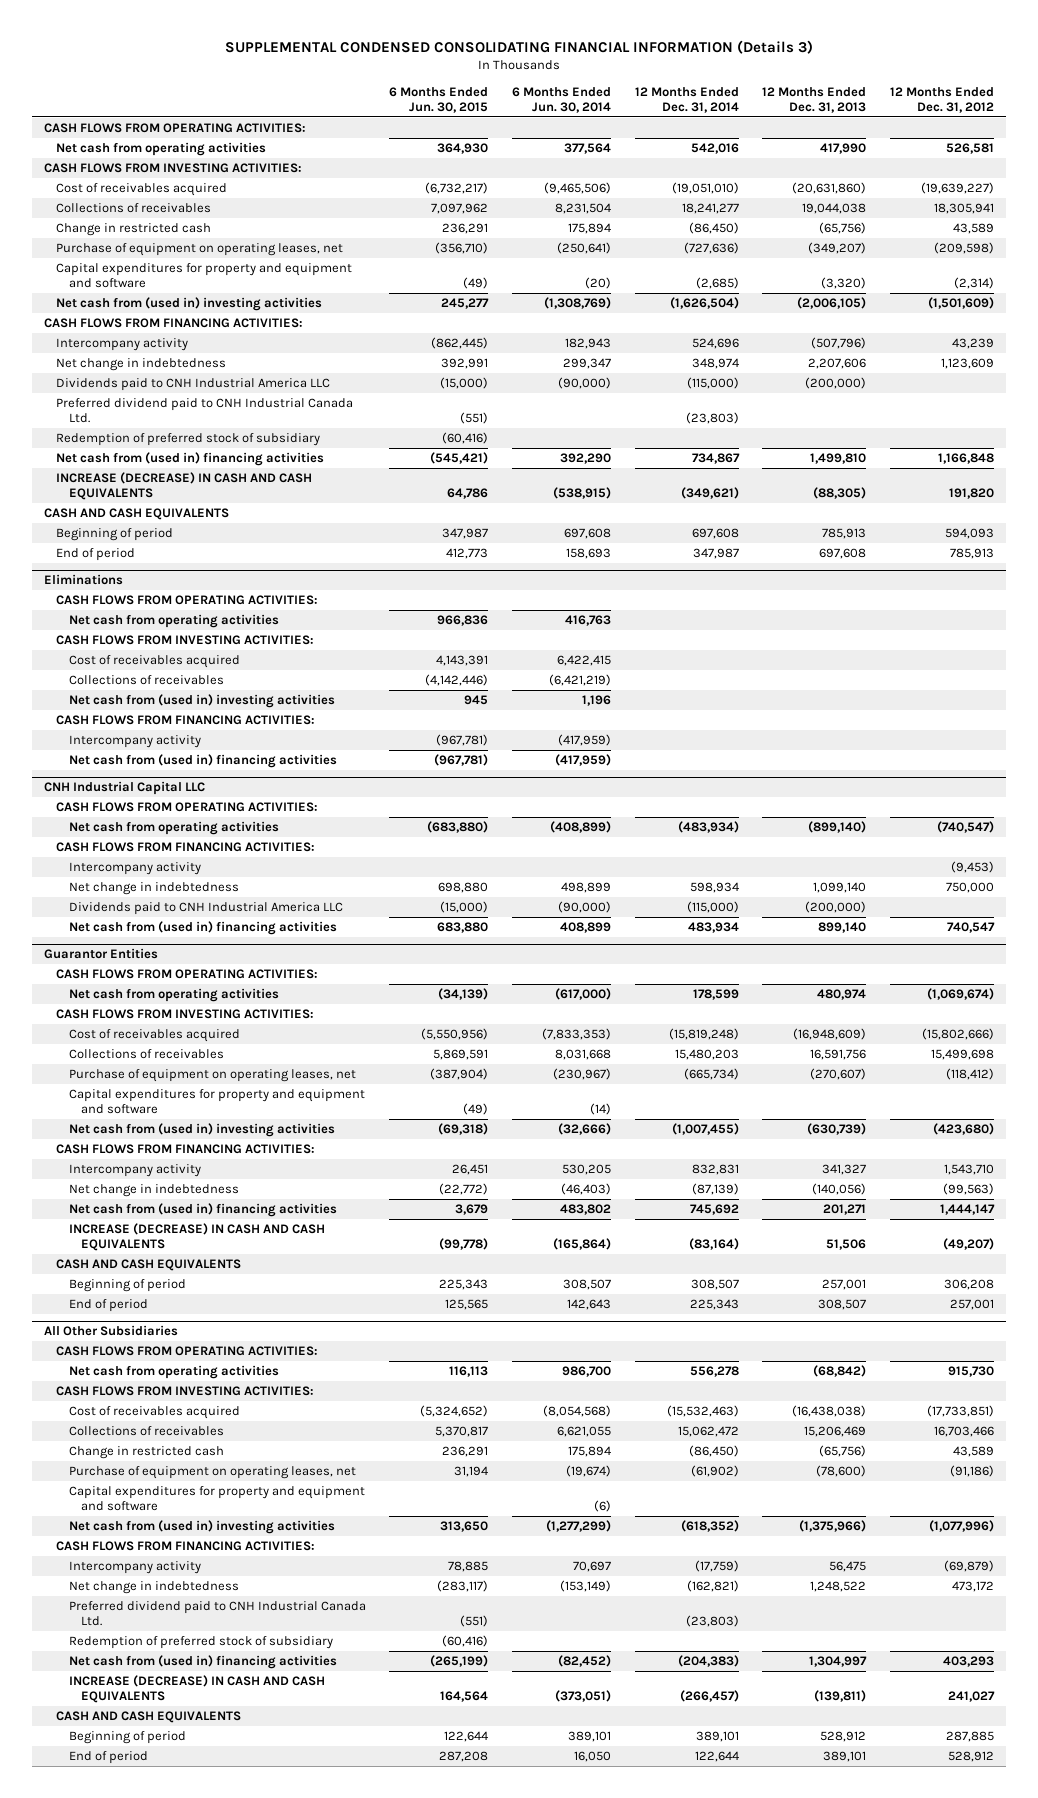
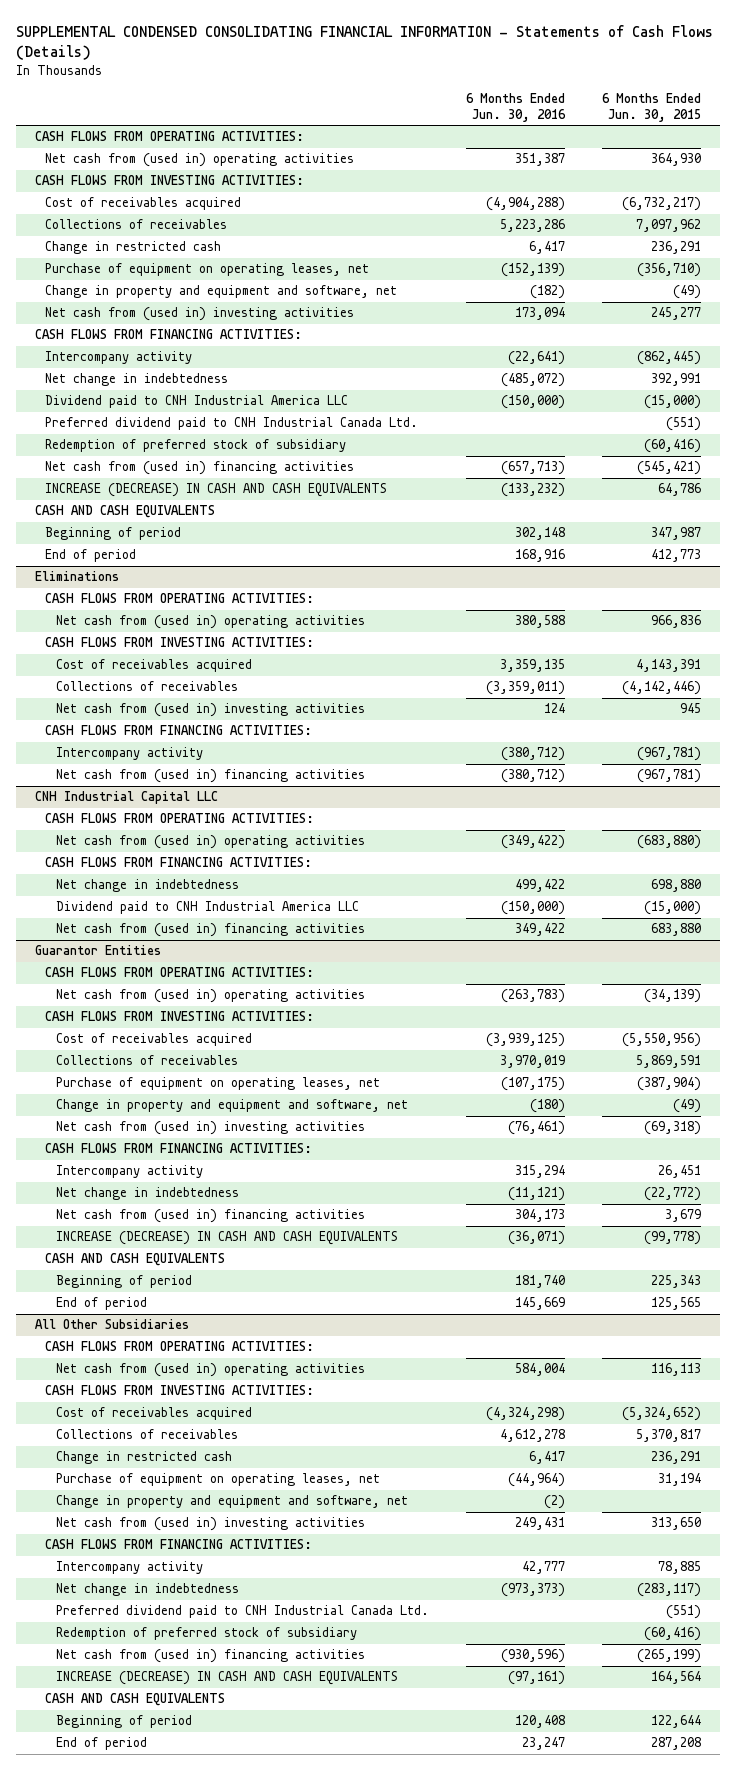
[224,39,813,54] SUPPLEMENTAL CONDENSED CONSOLIDATING FINANCIAL INFORMATION (Details 3) -> [16,24,714,61] SUPPLEMENTAL CONDENSED CONSOLIDATING FINANCIAL INFORMATION - Statements of Cash Flows (Details)
[512,87,612,114] 6 Months Ended Jun. 30, 2014 -> none
[634,87,739,114] 12 Months Ended Dec. 31, 2014 -> none
[762,87,867,114] 12 Months Ended Dec. 31, 2013 -> none
[890,87,995,114] 12 Months Ended Dec. 31, 2012 -> none
none -> [465,93,566,123] 6 Months Ended Jun. 30, 2016
[56,141,267,156] Net cash from operating activities -> [45,153,355,168] Net cash from (used in) operating activities
[56,262,353,288] Capital expenditures for property and equipment and software -> none
none -> [45,285,398,299] Change in property and equipment and software, net
[56,377,331,391] Dividends paid to CNH Industrial America LLC -> [45,395,349,409] Dividend paid to CNH Industrial America LLC
[68,613,279,628] Net cash from operating activities -> [55,615,365,630] Net cash from (used in) operating activities
[68,820,279,835] Net cash from operating activities -> [55,835,365,850] Net cash from (used in) operating activities
[68,861,201,875] Intercompany activity -> none
[68,901,343,915] Dividends paid to CNH Industrial America LLC -> [55,901,359,915] Dividend paid to CNH Industrial America LLC
[68,987,279,1002] Net cash from operating activities -> [55,989,365,1004] Net cash from (used in) operating activities
[68,1088,365,1114] Capital expenditures for property and equipment and software -> none
none -> [55,1099,408,1113] Change in property and equipment and software, net
[68,1364,279,1379] Net cash from operating activities -> [55,1363,365,1378] Net cash from (used in) operating activities
[68,1485,365,1511] Capital expenditures for property and equipment and software -> none
none -> [55,1495,408,1509] Change in property and equipment and software, net

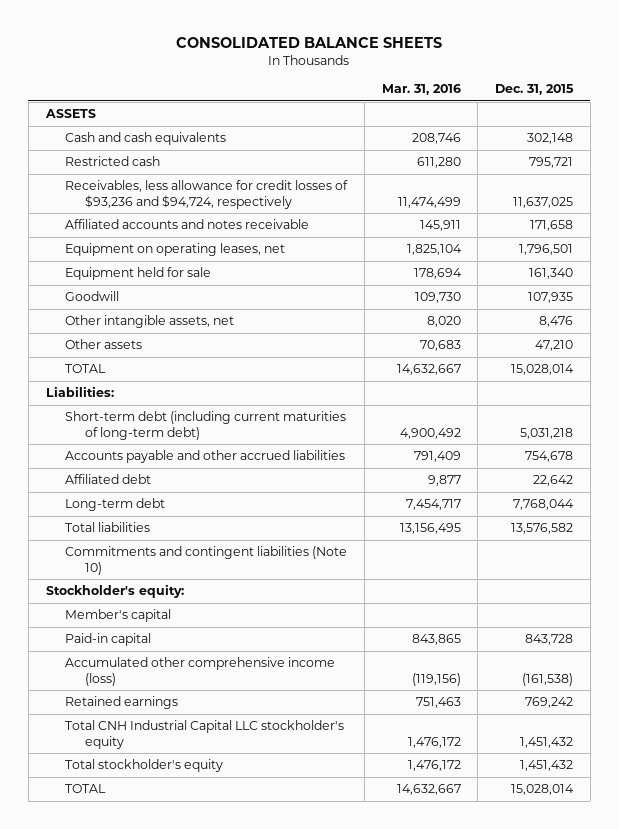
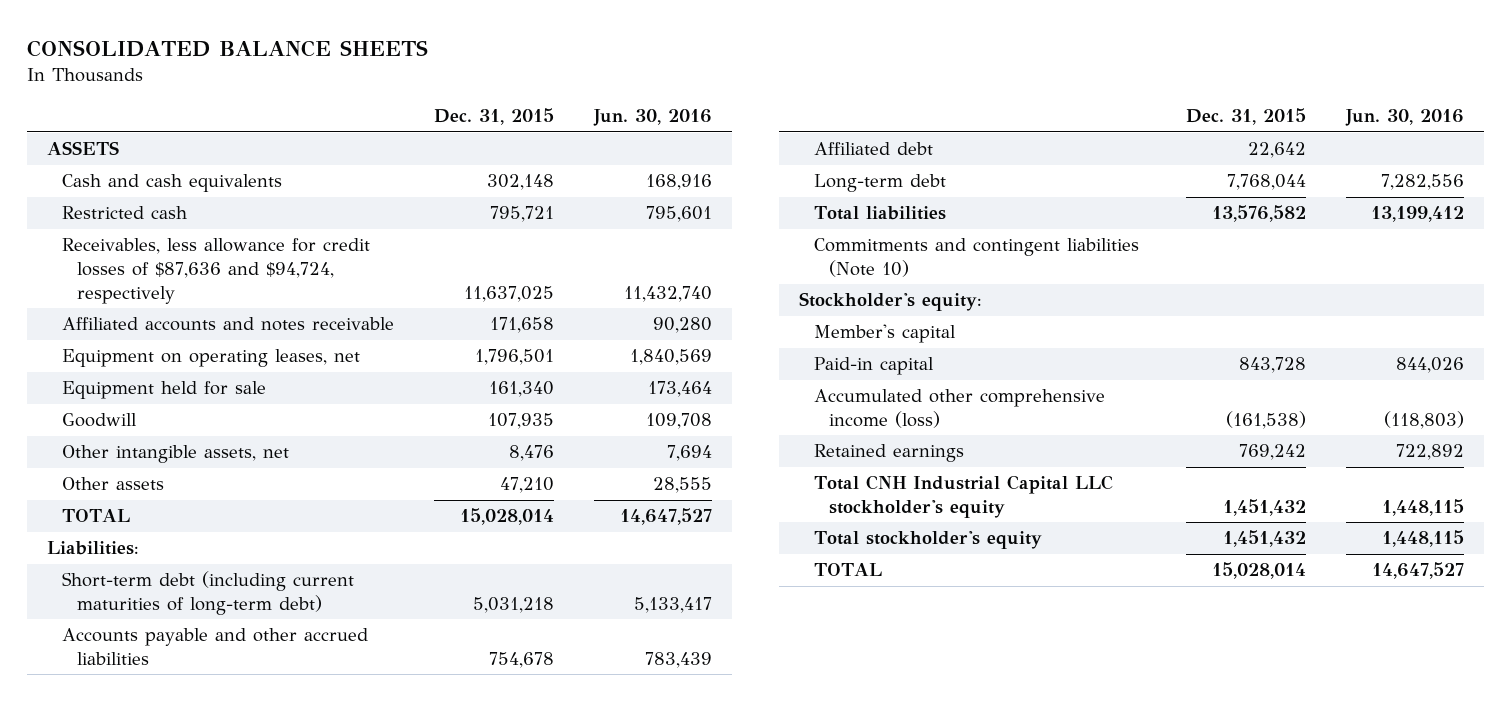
[381,84,461,96] Mar. 31, 2016 -> none
none -> [592,109,712,127] Jun. 30, 2016
[65,180,349,209] Receivables, less allowance for credit losses of $93,236 and $94,724, respectively -> [62,238,371,304] Receivables, less allowance for credit losses of $87,636 and $94,724, respectively

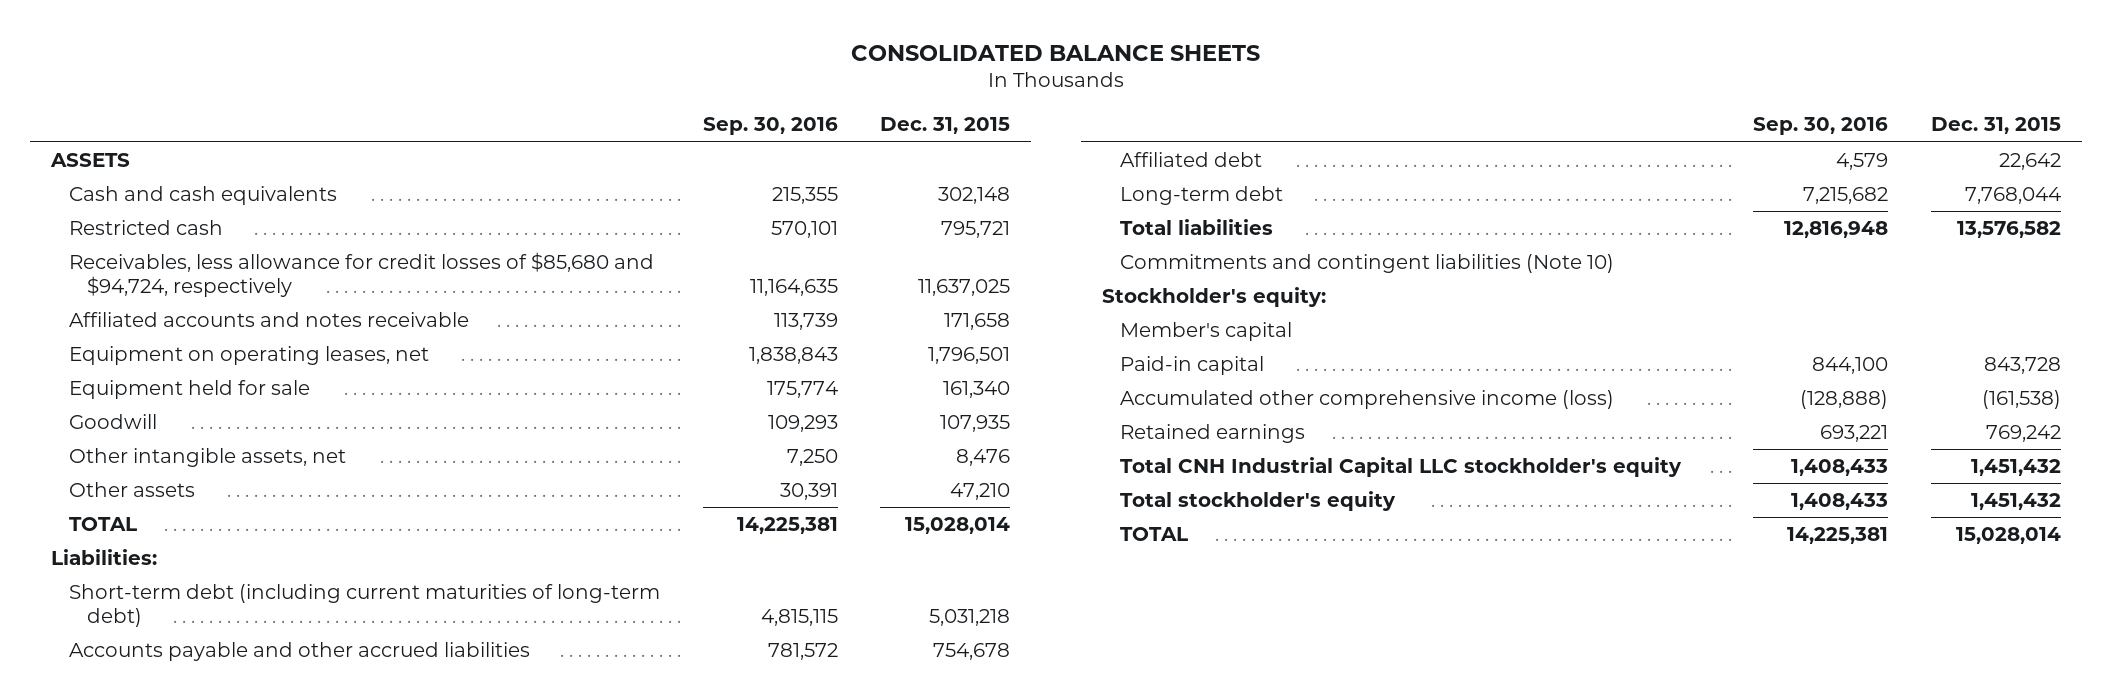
[592,109,712,127] Jun. 30, 2016 -> none
none -> [702,117,838,136] Sep. 30, 2016
[62,238,371,304] Receivables, less allowance for credit losses of $87,636 and $94,724, respectively -> [69,252,655,297] Receivables, less allowance for credit losses of $85,680 and $94,724, respectively

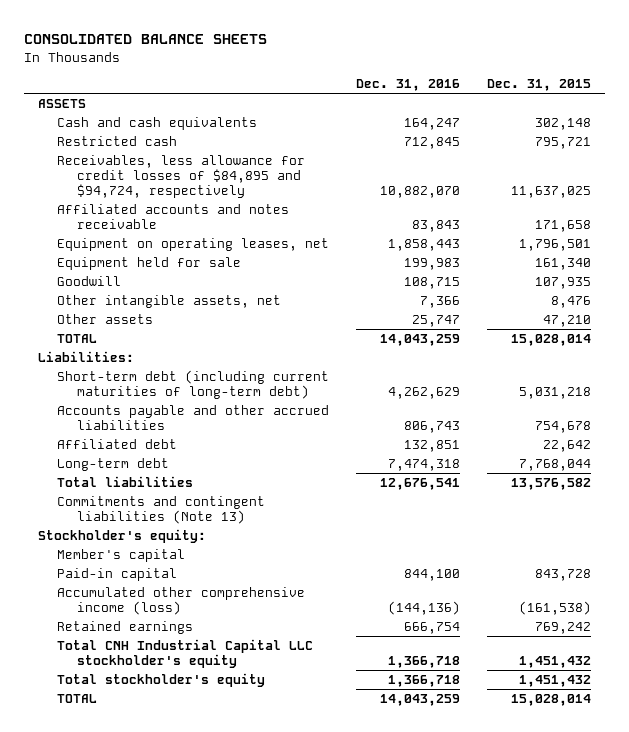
[702,117,838,136] Sep. 30, 2016 -> none
none -> [356,79,461,92] Dec. 31, 2016
[69,252,655,297] Receivables, less allowance for credit losses of $85,680 and $94,724, respectively -> [57,154,306,199] Receivables, less allowance for credit losses of $84,895 and $94,724, respectively
[1119,254,1614,274] Commitments and contingent liabilities (Note 10) -> [57,495,266,525] Commitments and contingent liabilities (Note 13)

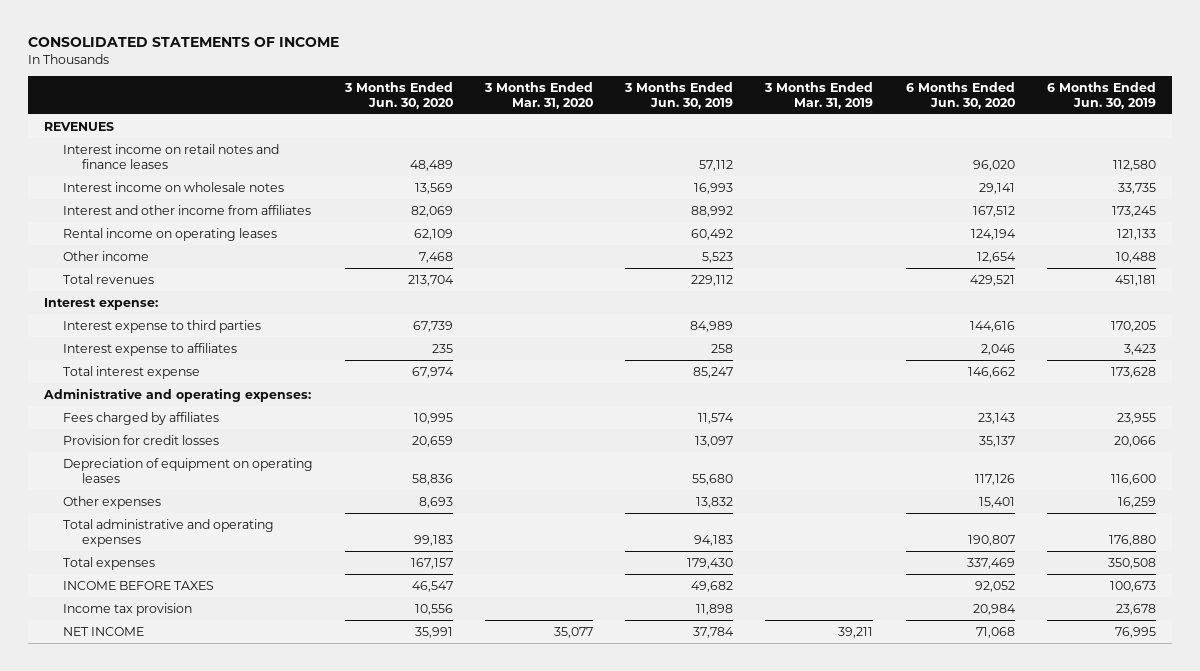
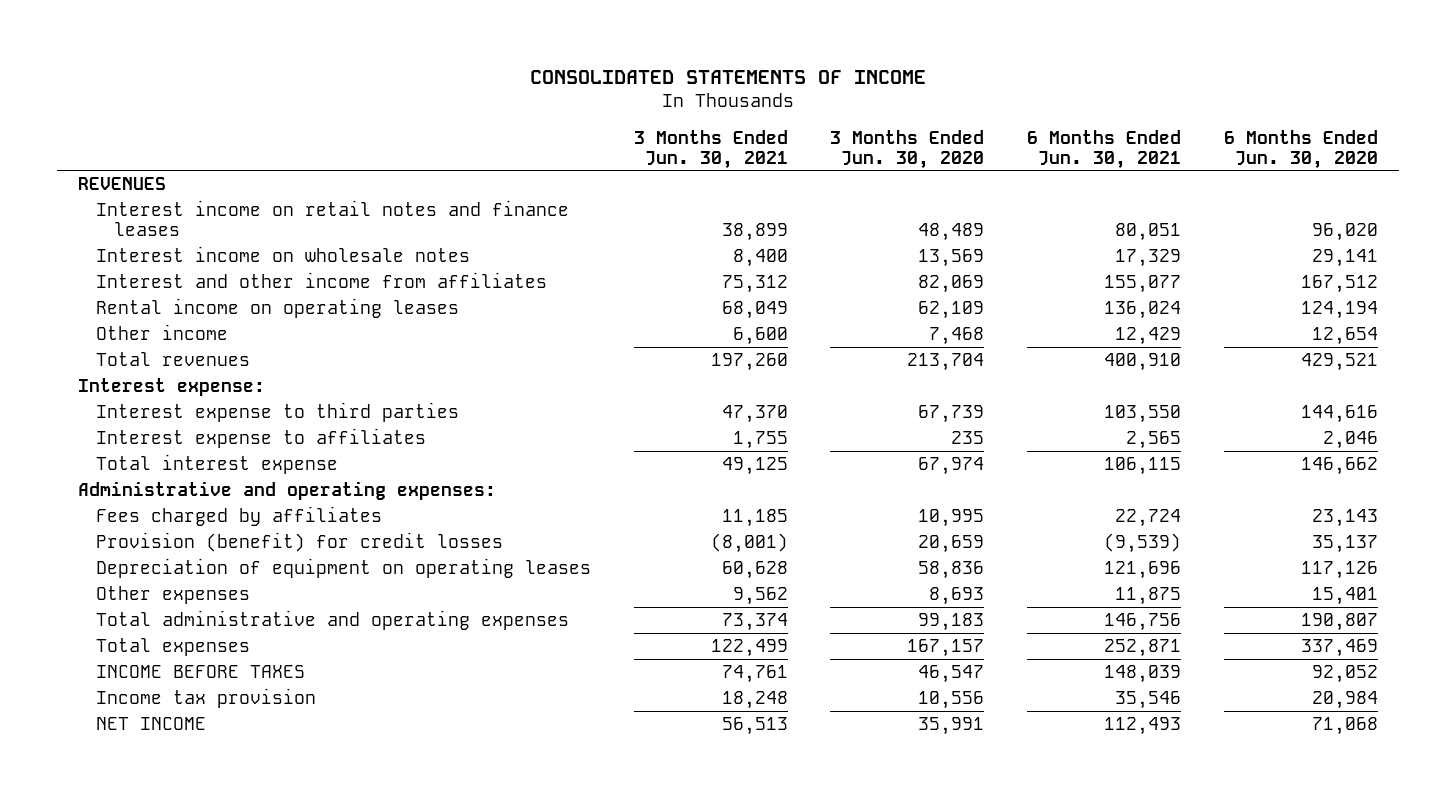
[484,82,594,109] 3 Months Ended Mar. 31, 2020 -> none
[624,82,734,109] 3 Months Ended Jun. 30, 2019 -> none
[764,82,874,109] 3 Months Ended Mar. 31, 2019 -> none
[1046,82,1156,109] 6 Months Ended Jun. 30, 2019 -> none
none -> [633,129,788,169] 3 Months Ended Jun. 30, 2021
none -> [1027,129,1182,169] 6 Months Ended Jun. 30, 2021
[63,435,220,446] Provision for credit losses -> [96,531,504,552] Provision (benefit) for credit losses

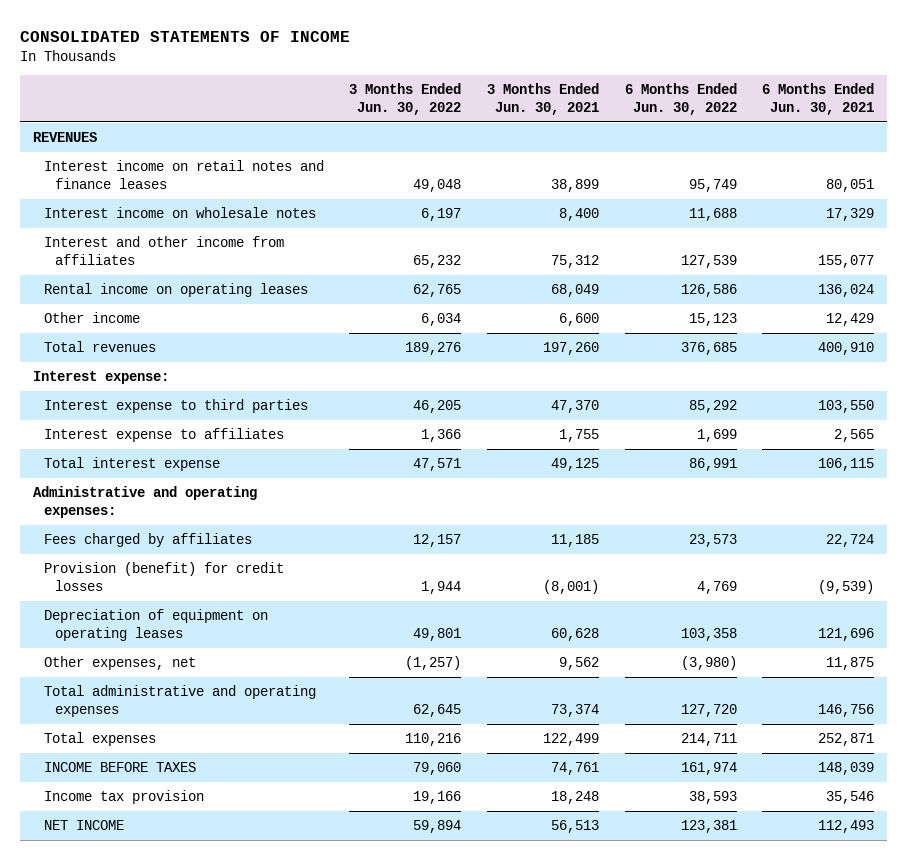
[830,129,985,169] 3 Months Ended Jun. 30, 2020 -> none
[1223,129,1378,169] 6 Months Ended Jun. 30, 2020 -> none
none -> [349,82,462,115] 3 Months Ended Jun. 30, 2022
none -> [624,82,737,115] 6 Months Ended Jun. 30, 2022
[96,585,251,604] Other expenses -> [43,656,196,671] Other expenses, net

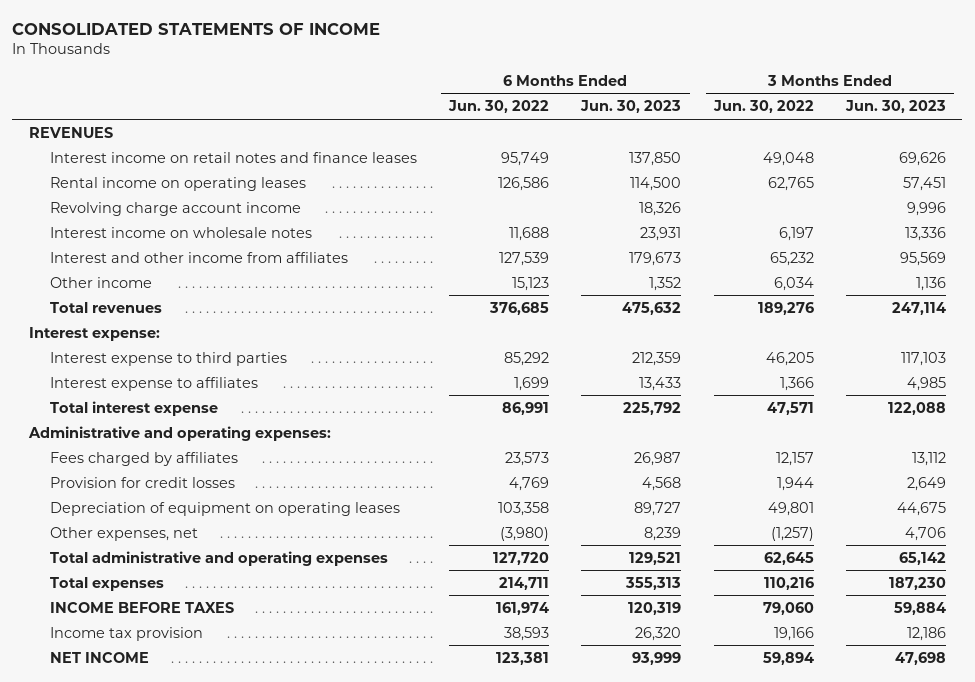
[487,82,600,115] 3 Months Ended Jun. 30, 2021 -> none
[762,82,875,115] 6 Months Ended Jun. 30, 2021 -> none
none -> [580,100,682,114] Jun. 30, 2023
none -> [845,100,947,114] Jun. 30, 2023
[43,283,308,298] Rental income on operating leases -> [49,176,306,191] Rental income on operating leases
none -> [49,201,301,216] Revolving charge account income
[43,562,284,592] Provision (benefit) for credit losses -> [49,476,235,488] Provision for credit losses

